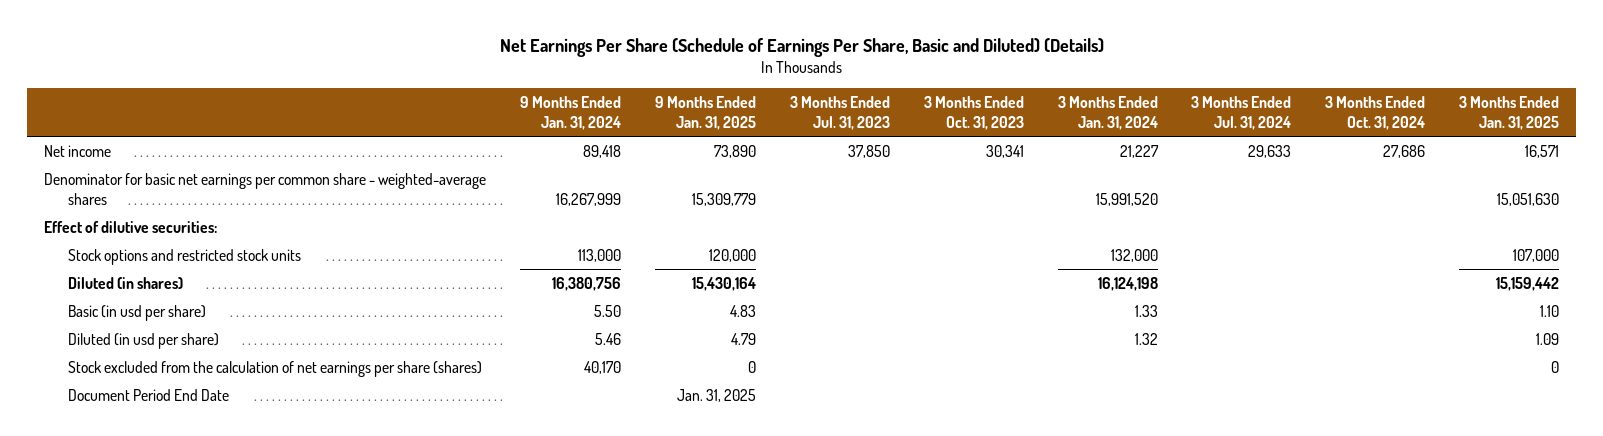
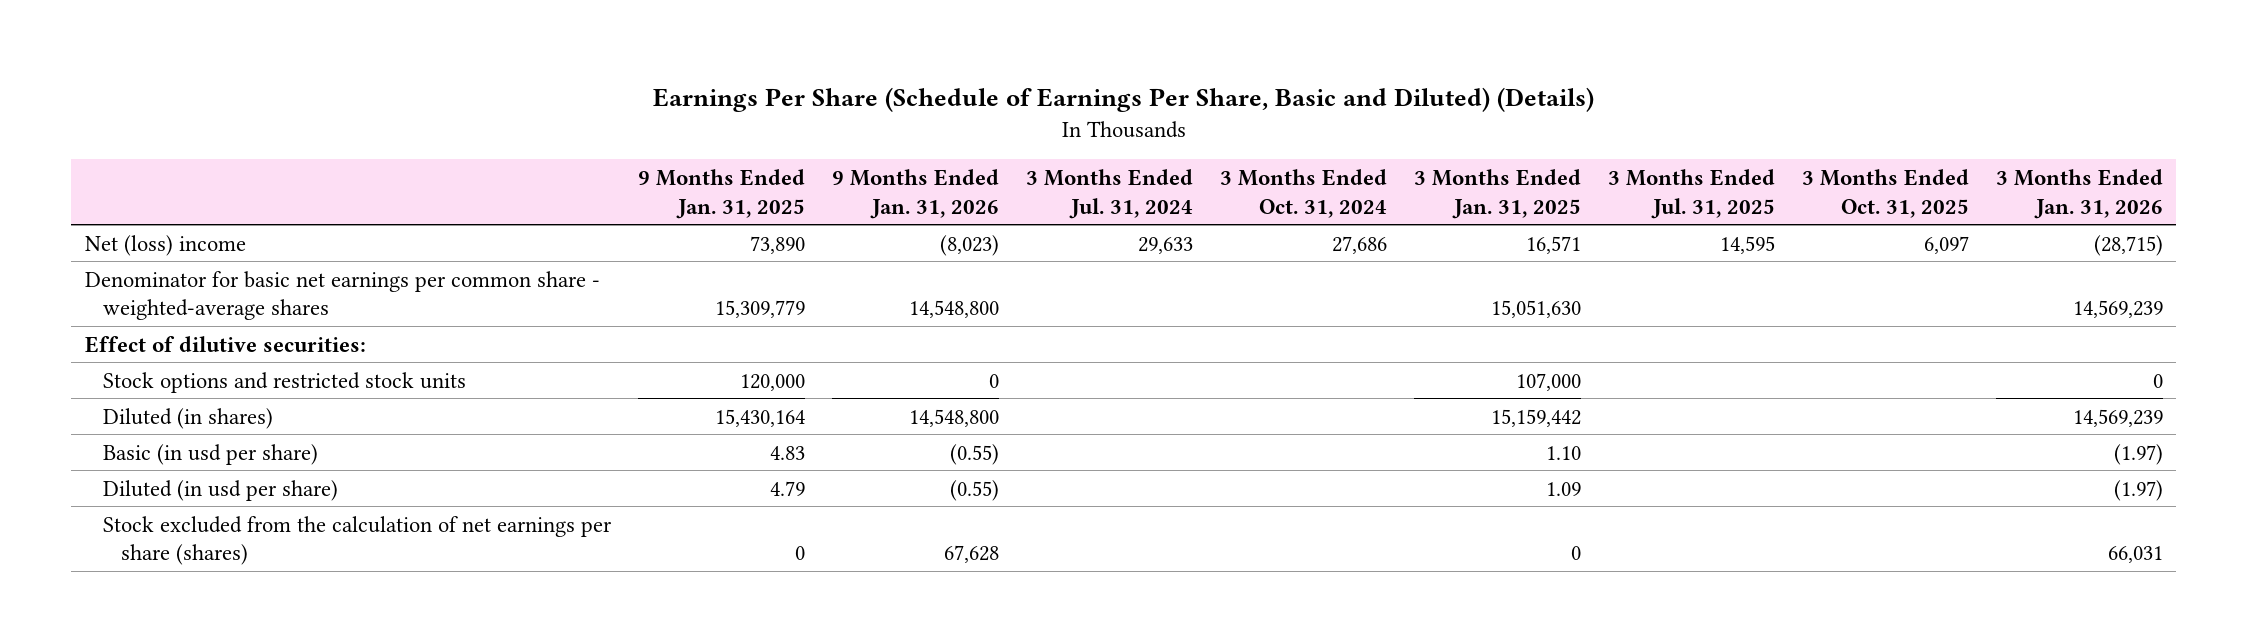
[499,37,1104,57] Net Earnings Per Share (Schedule of Earnings Per Share, Basic and Diluted) (Details) -> [652,87,1594,113] Earnings Per Share (Schedule of Earnings Per Share, Basic and Diluted) (Details)
[520,95,622,131] 9 Months Ended Jan. 31, 2024 -> none
[789,95,890,131] 3 Months Ended Jul. 31, 2023 -> none
[923,95,1024,131] 3 Months Ended Oct. 31, 2023 -> none
[1057,95,1158,131] 3 Months Ended Jan. 31, 2024 -> none
none -> [831,168,999,219] 9 Months Ended Jan. 31, 2026
none -> [1607,168,1775,219] 3 Months Ended Jul. 31, 2025
none -> [1801,168,1969,218] 3 Months Ended Oct. 31, 2025
none -> [1995,168,2163,219] 3 Months Ended Jan. 31, 2026
[44,144,112,157] Net income -> [84,234,246,256] Net (loss) income
[68,388,230,401] Document Period End Date -> none

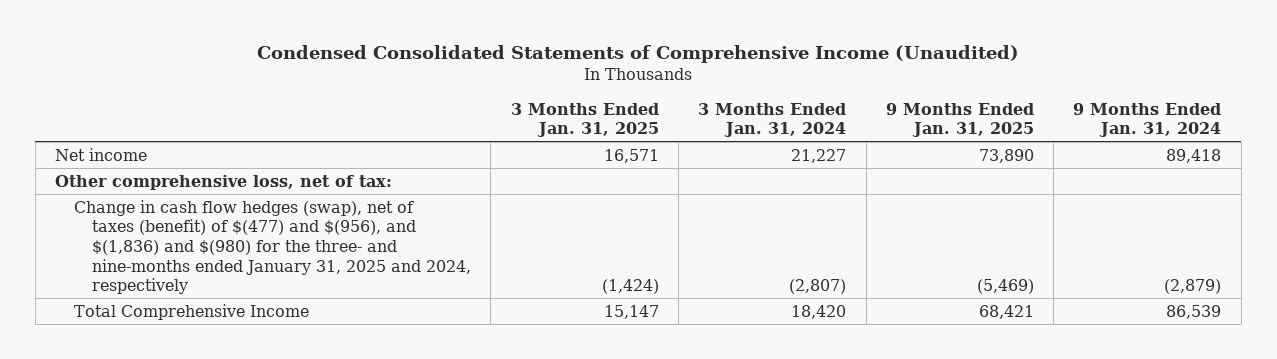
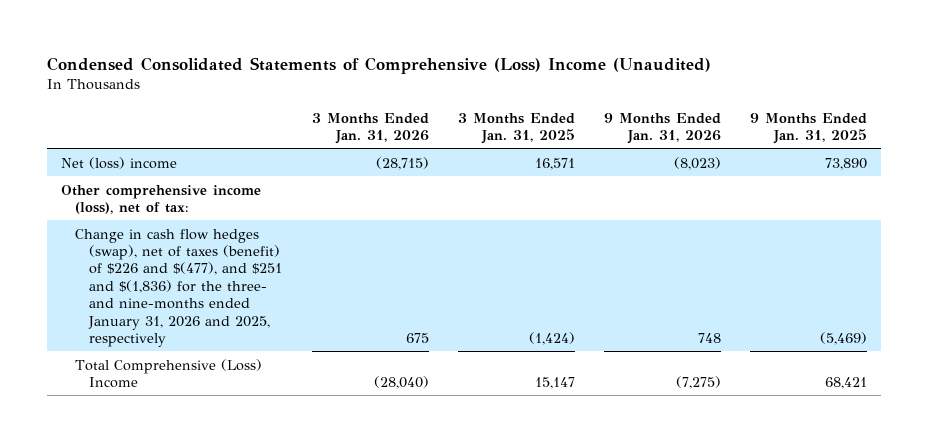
[257,45,1020,64] Condensed Consolidated Statements of Comprehensive Income (Unaudited) -> [46,56,711,74] Condensed Consolidated Statements of Comprehensive (Loss) Income (Unaudited)
[698,102,847,138] 3 Months Ended Jan. 31, 2024 -> none
[1073,102,1222,138] 9 Months Ended Jan. 31, 2024 -> none
none -> [311,112,429,144] 3 Months Ended Jan. 31, 2026
none -> [603,112,721,144] 9 Months Ended Jan. 31, 2026
[55,147,148,161] Net income -> [61,156,178,169] Net (loss) income
[55,174,393,190] Other comprehensive loss, net of tax: -> [61,184,262,214] Other comprehensive income (loss), net of tax:
[73,199,472,295] Change in cash flow hedges (swap), net of taxes (benefit) of $(477) and $(956), and $(1,836) and $(980) for the three- and nine-months ended January 31, 2025 and 2024, respectively -> [75,228,283,347] Change in cash flow hedges (swap), net of taxes (benefit) of $226 and $(477), and $251 and $(1,836) for the three- and nine-months ended January 31, 2026 and 2025, respectively
[73,303,309,320] Total Comprehensive Income -> [75,358,263,388] Total Comprehensive (Loss) Income

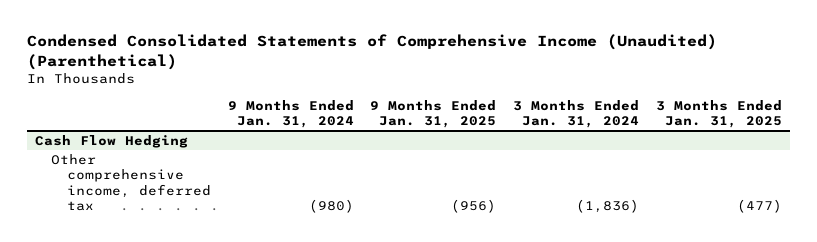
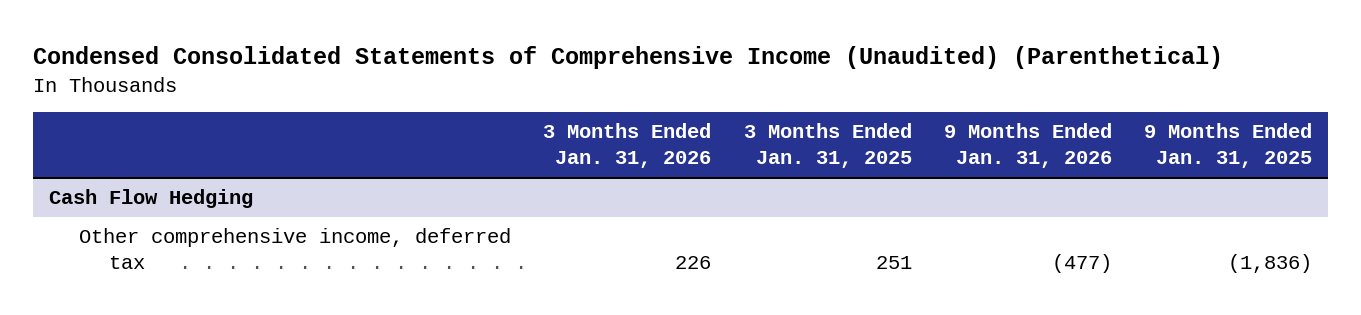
[227,99,354,128] 9 Months Ended Jan. 31, 2024 -> none
[513,99,640,128] 3 Months Ended Jan. 31, 2024 -> none
none -> [543,123,712,169] 3 Months Ended Jan. 31, 2026
none -> [943,123,1112,169] 9 Months Ended Jan. 31, 2026
[451,199,497,214] (956) -> [1228,254,1313,274] (1,836)
[737,199,783,214] (477) -> [875,256,912,270] 251

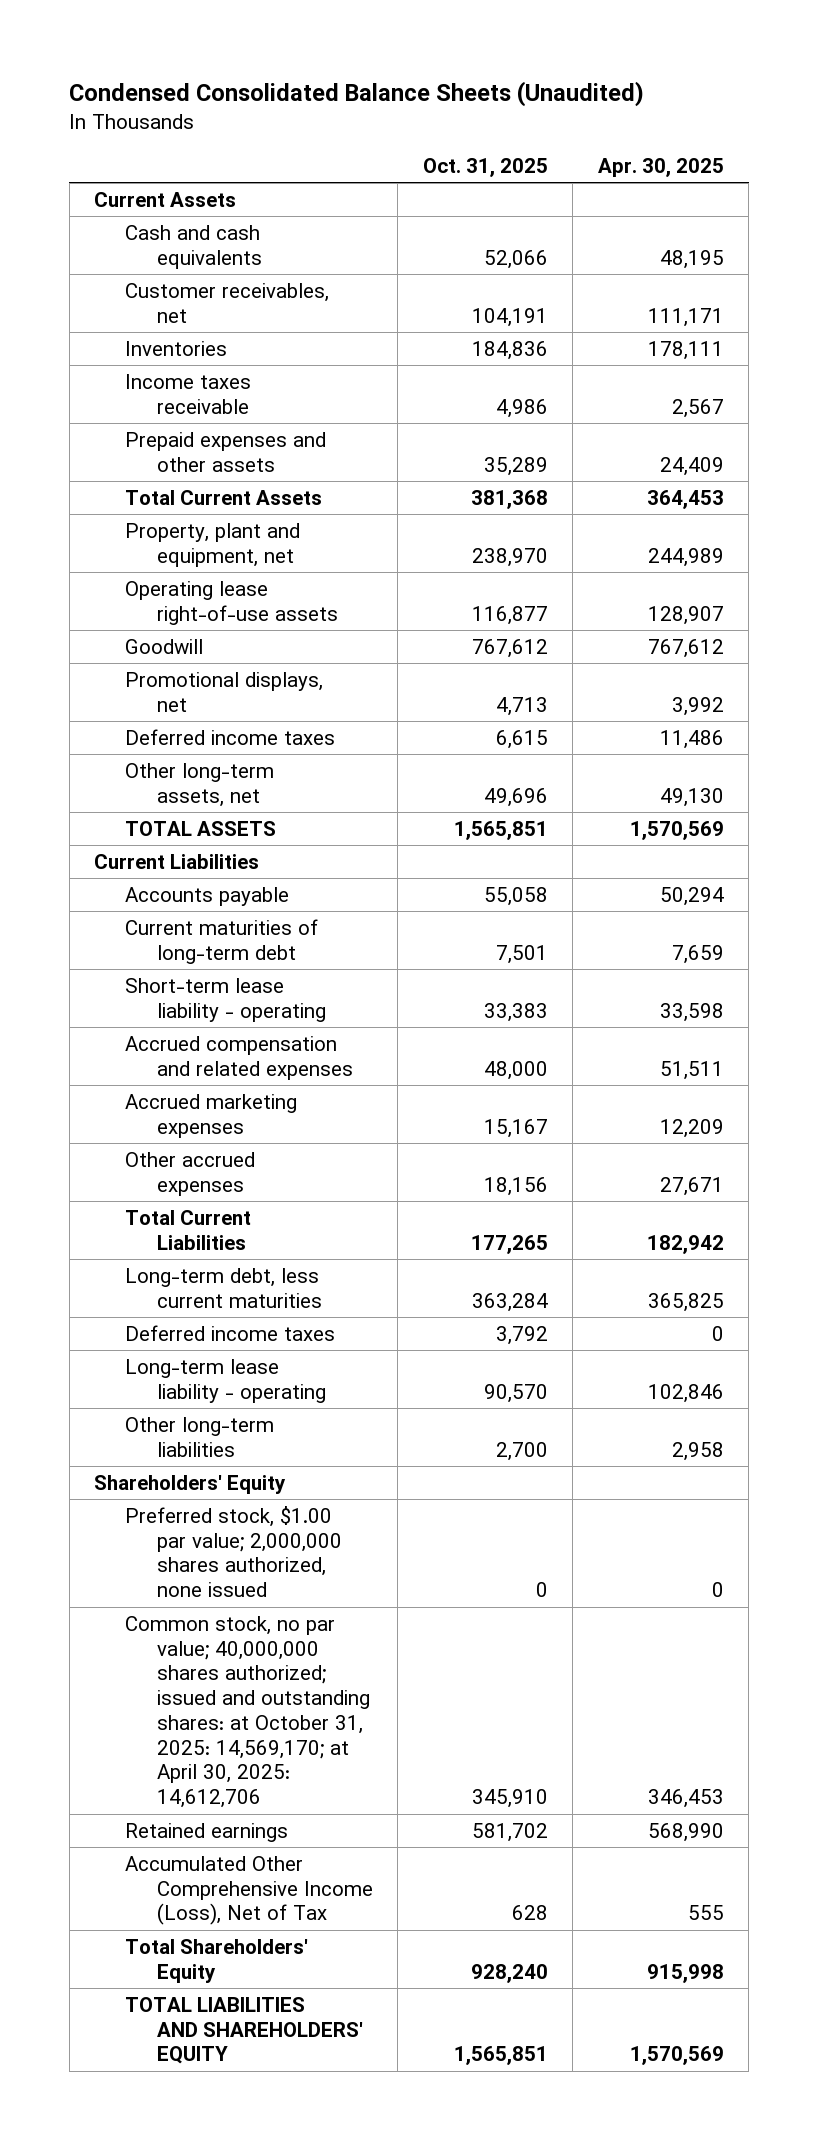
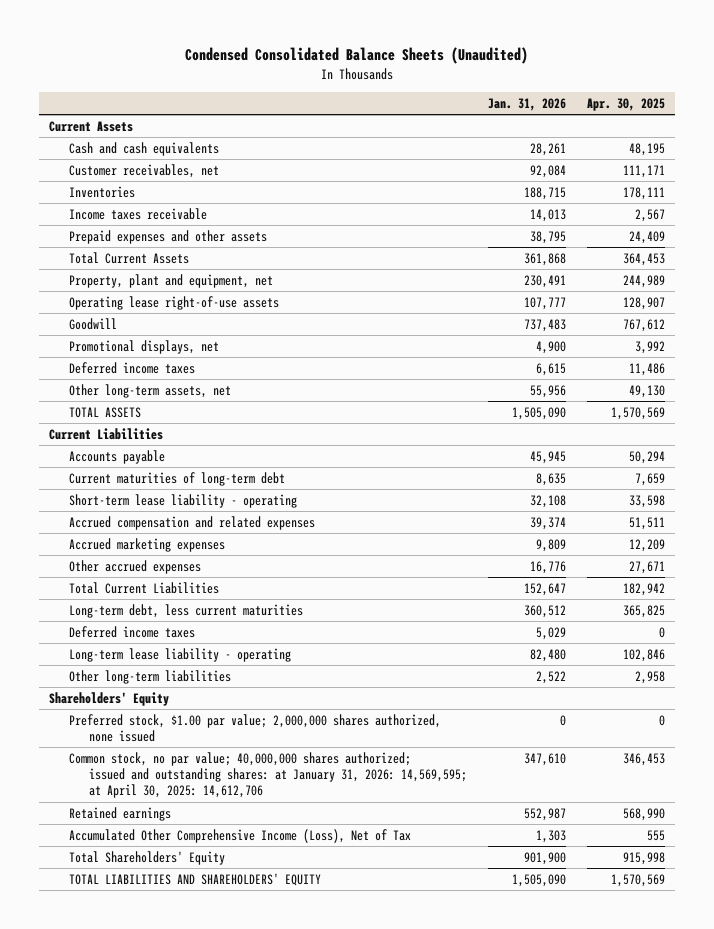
[422,157,548,177] Oct. 31, 2025 -> none
none -> [488,98,567,112] Jan. 31, 2026
[125,1615,370,1809] Common stock, no par value; 40,000,000 shares authorized; issued and outstanding shares: at October 31, 2025: 14,569,170; at April 30, 2025: 14,612,706 -> [69,751,468,799] Common stock, no par value; 40,000,000 shares authorized; issued and outstanding shares: at January 31, 2026: 14,569,595; at April 30, 2025: 14,612,706

